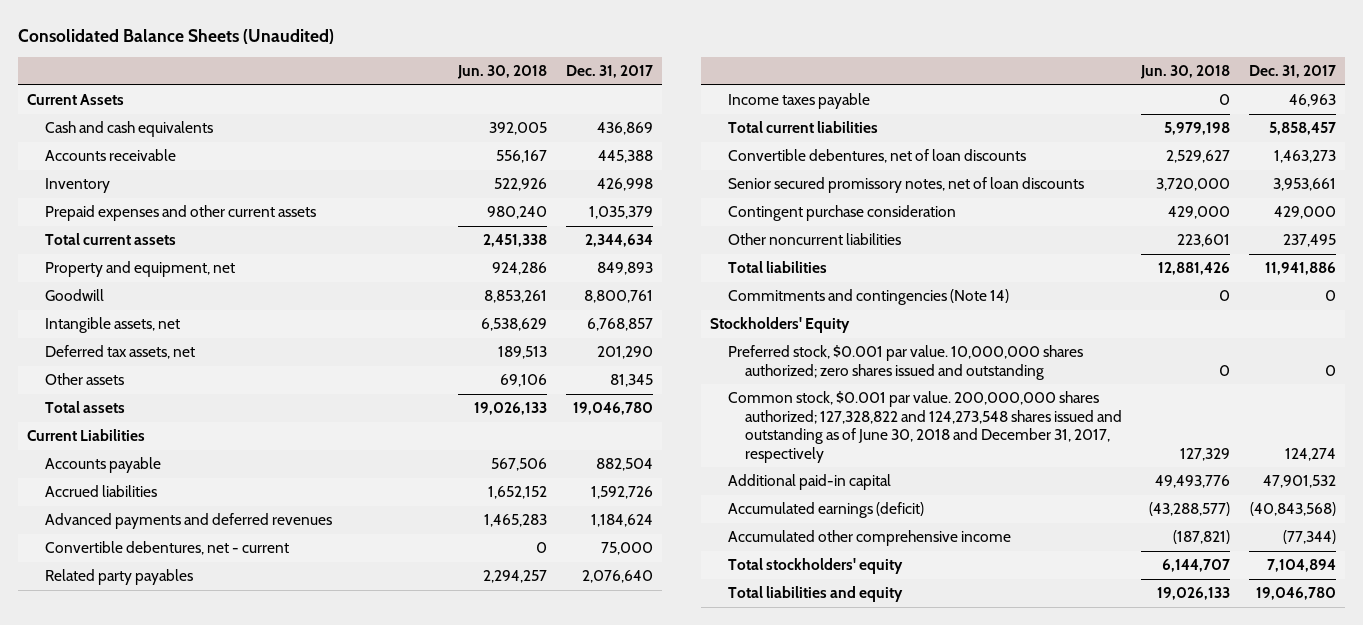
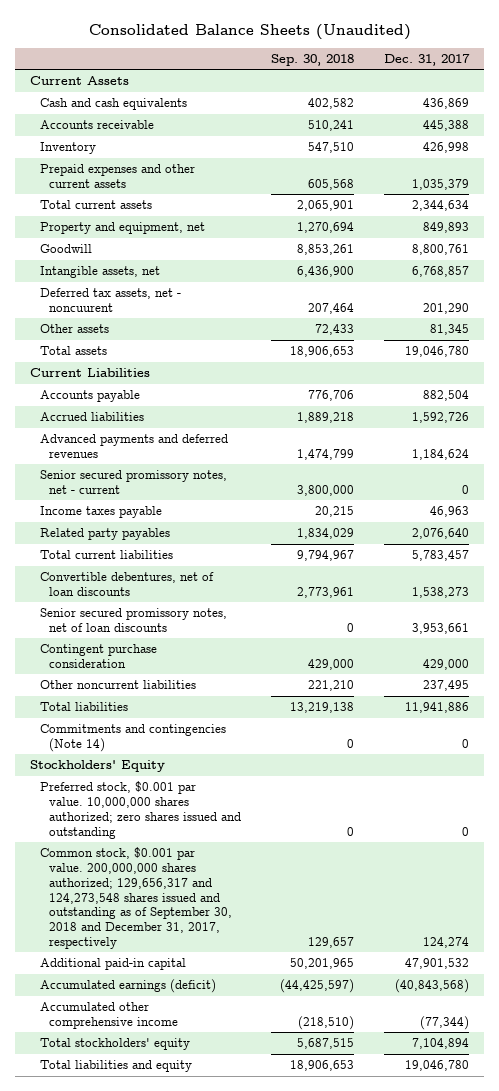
[457,65,548,80] Jun. 30, 2018 -> none
none -> [270,53,354,66] Sep. 30, 2018
[44,345,195,360] Deferred tax assets, net -> [39,288,181,312] Deferred tax assets, net - noncuurent
[44,541,289,556] Convertible debentures, net - current -> none
none -> [39,470,227,494] Senior secured promissory notes, net - current
[44,569,193,586] Related party payables -> [39,528,170,541] Related party payables
[1268,122,1336,136] 5,858,457 -> [411,550,469,562] 5,783,457
[1273,150,1336,164] 1,463,273 -> [411,586,469,598] 1,538,273
[727,391,1123,463] Common stock, $0.001 par value. 200,000,000 shares authorized; 127,328,822 and 124,273,548 shares issued and outstanding as of June 30, 2018 and December 31, 2017, respectively -> [39,847,232,949] Common stock, $0.001 par value. 200,000,000 shares authorized; 129,656,317 and 124,273,548 shares issued and outstanding as of September 30, 2018 and December 31, 2017, respectively

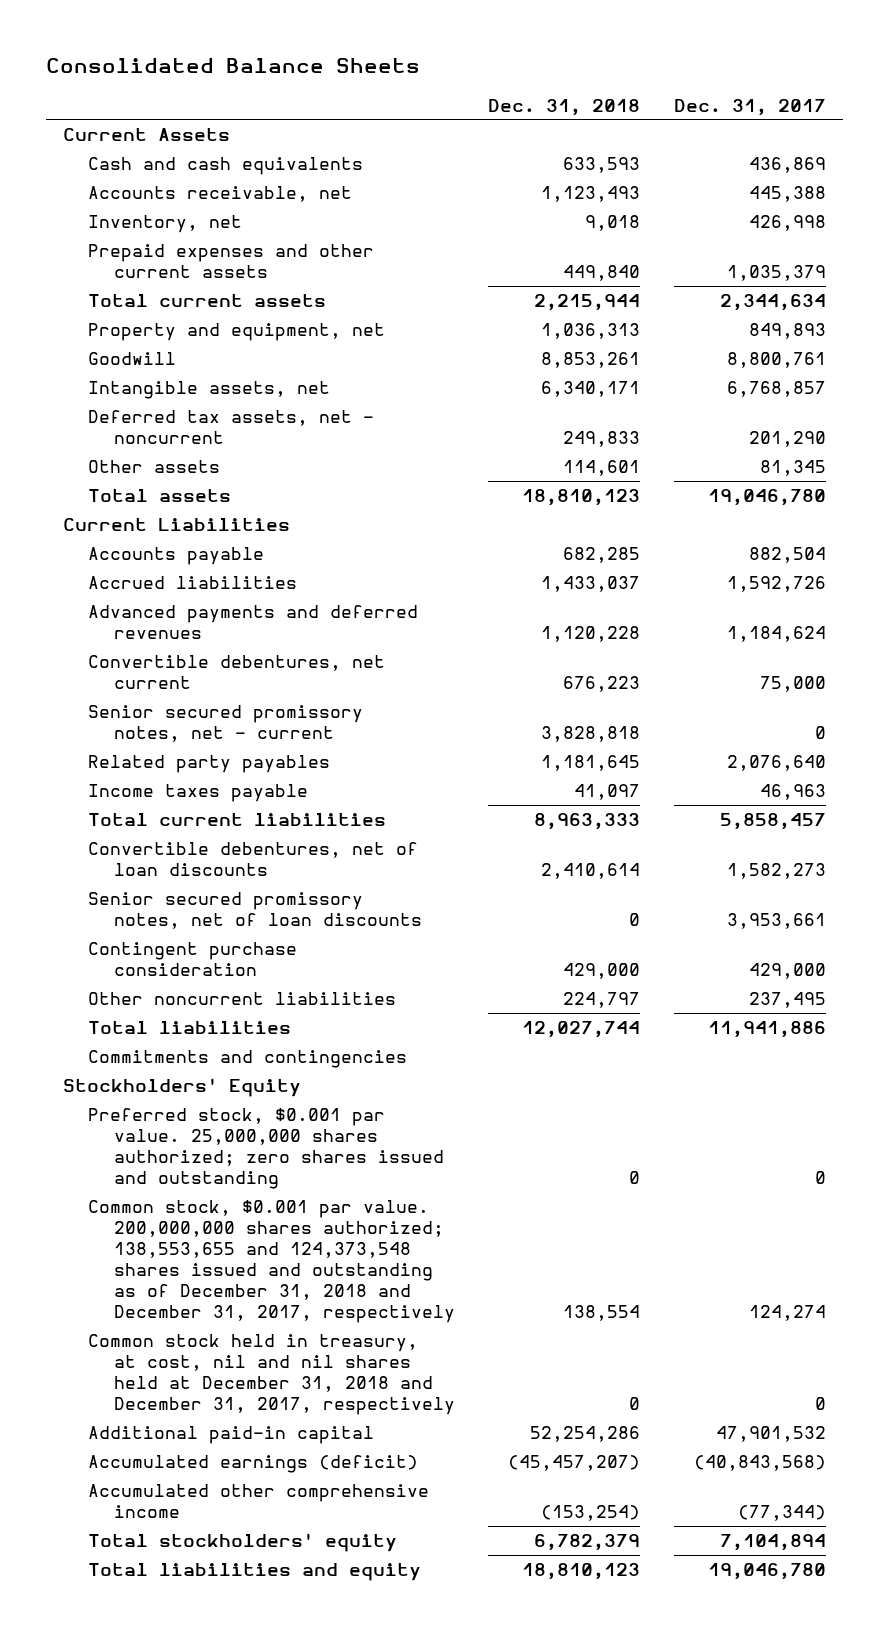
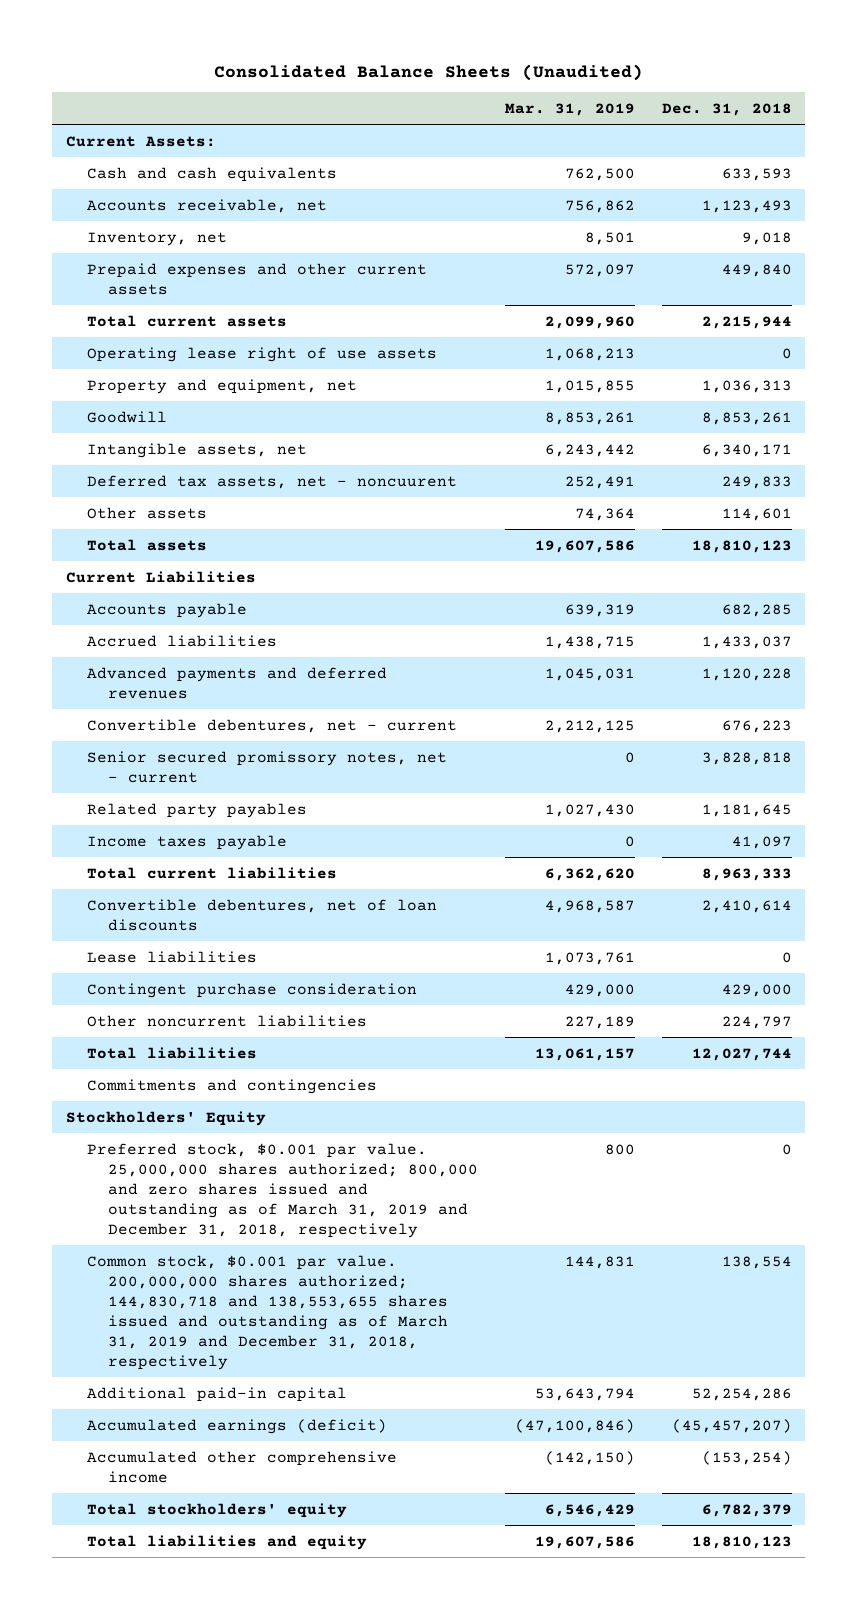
[46,58,421,74] Consolidated Balance Sheets -> [213,63,643,81] Consolidated Balance Sheets (Unaudited)
[674,98,827,116] Dec. 31, 2017 -> none
none -> [504,102,635,116] Mar. 31, 2019
[63,127,231,141] Current Assets -> [65,135,216,147] Current Assets:
none -> [86,346,437,362] Operating lease right of use assets
[88,409,375,444] Deferred tax assets, net - noncurrent -> [86,474,457,489] Deferred tax assets, net - noncuurent
[88,654,386,689] Convertible debentures, net current -> [86,718,457,733] Convertible debentures, net - current
[88,891,422,929] Senior secured promissory notes, net of loan discounts -> none
none -> [86,950,257,963] Lease liabilities
[88,1333,455,1416] Common stock held in treasury, at cost, nil and nil shares held at December 31, 2018 and December 31, 2017, respectively -> none
[88,1107,444,1190] Preferred stock, $0.001 par value. 25,000,000 shares authorized; zero shares issued and outstanding -> [86,1142,478,1238] Preferred stock, $0.001 par value. 25,000,000 shares authorized; 800,000 and zero shares issued and outstanding as of March 31, 2019 and December 31, 2018, respectively
[88,1199,455,1324] Common stock, $0.001 par value. 200,000,000 shares authorized; 138,553,655 and 124,373,548 shares issued and outstanding as of December 31, 2018 and December 31, 2017, respectively -> [86,1254,448,1370] Common stock, $0.001 par value. 200,000,000 shares authorized; 144,830,718 and 138,553,655 shares issued and outstanding as of March 31, 2019 and December 31, 2018, respectively

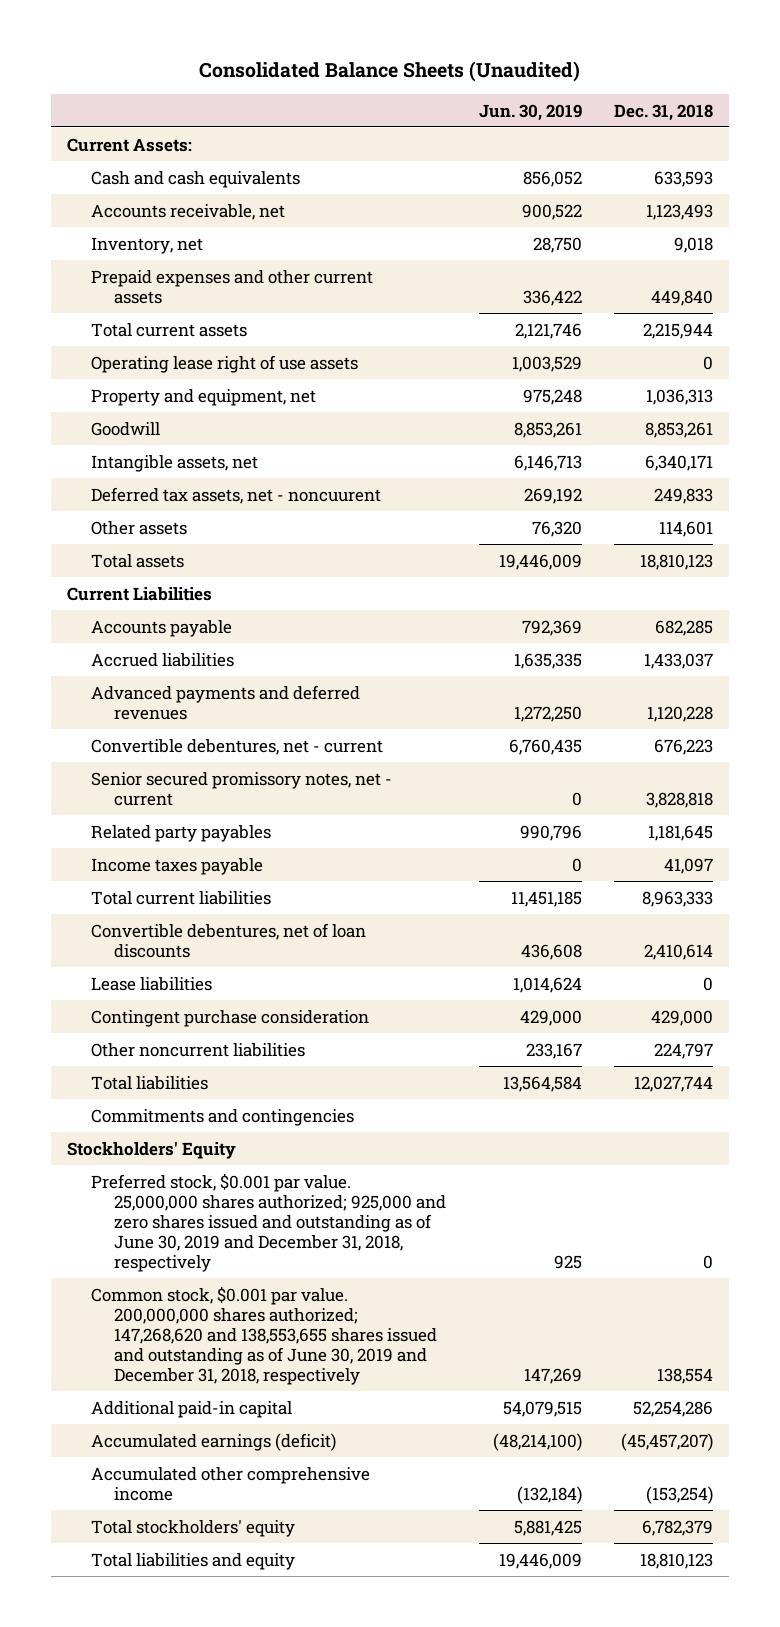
[504,102,635,116] Mar. 31, 2019 -> none
none -> [478,103,582,121] Jun. 30, 2019
[86,1142,478,1238] Preferred stock, $0.001 par value. 25,000,000 shares authorized; 800,000 and zero shares issued and outstanding as of March 31, 2019 and December 31, 2018, respectively -> [90,1172,447,1272] Preferred stock, $0.001 par value. 25,000,000 shares authorized; 925,000 and zero shares issued and outstanding as of June 30, 2019 and December 31, 2018, respectively
[86,1254,448,1370] Common stock, $0.001 par value. 200,000,000 shares authorized; 144,830,718 and 138,553,655 shares issued and outstanding as of March 31, 2019 and December 31, 2018, respectively -> [90,1285,438,1385] Common stock, $0.001 par value. 200,000,000 shares authorized; 147,268,620 and 138,553,655 shares issued and outstanding as of June 30, 2019 and December 31, 2018, respectively

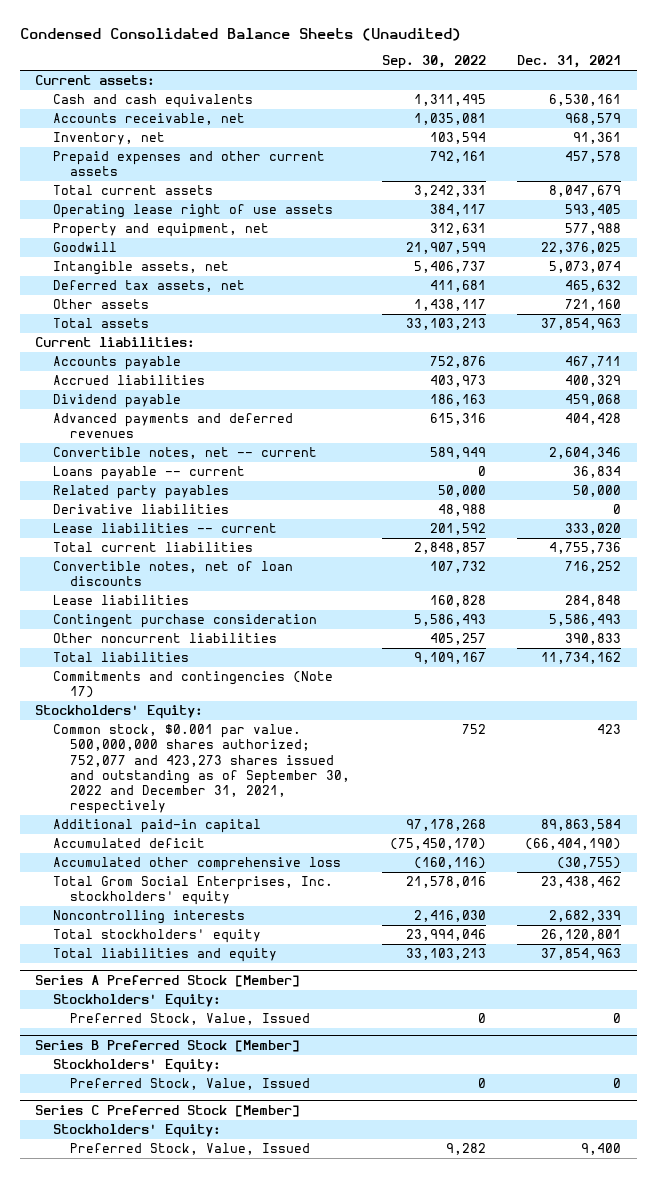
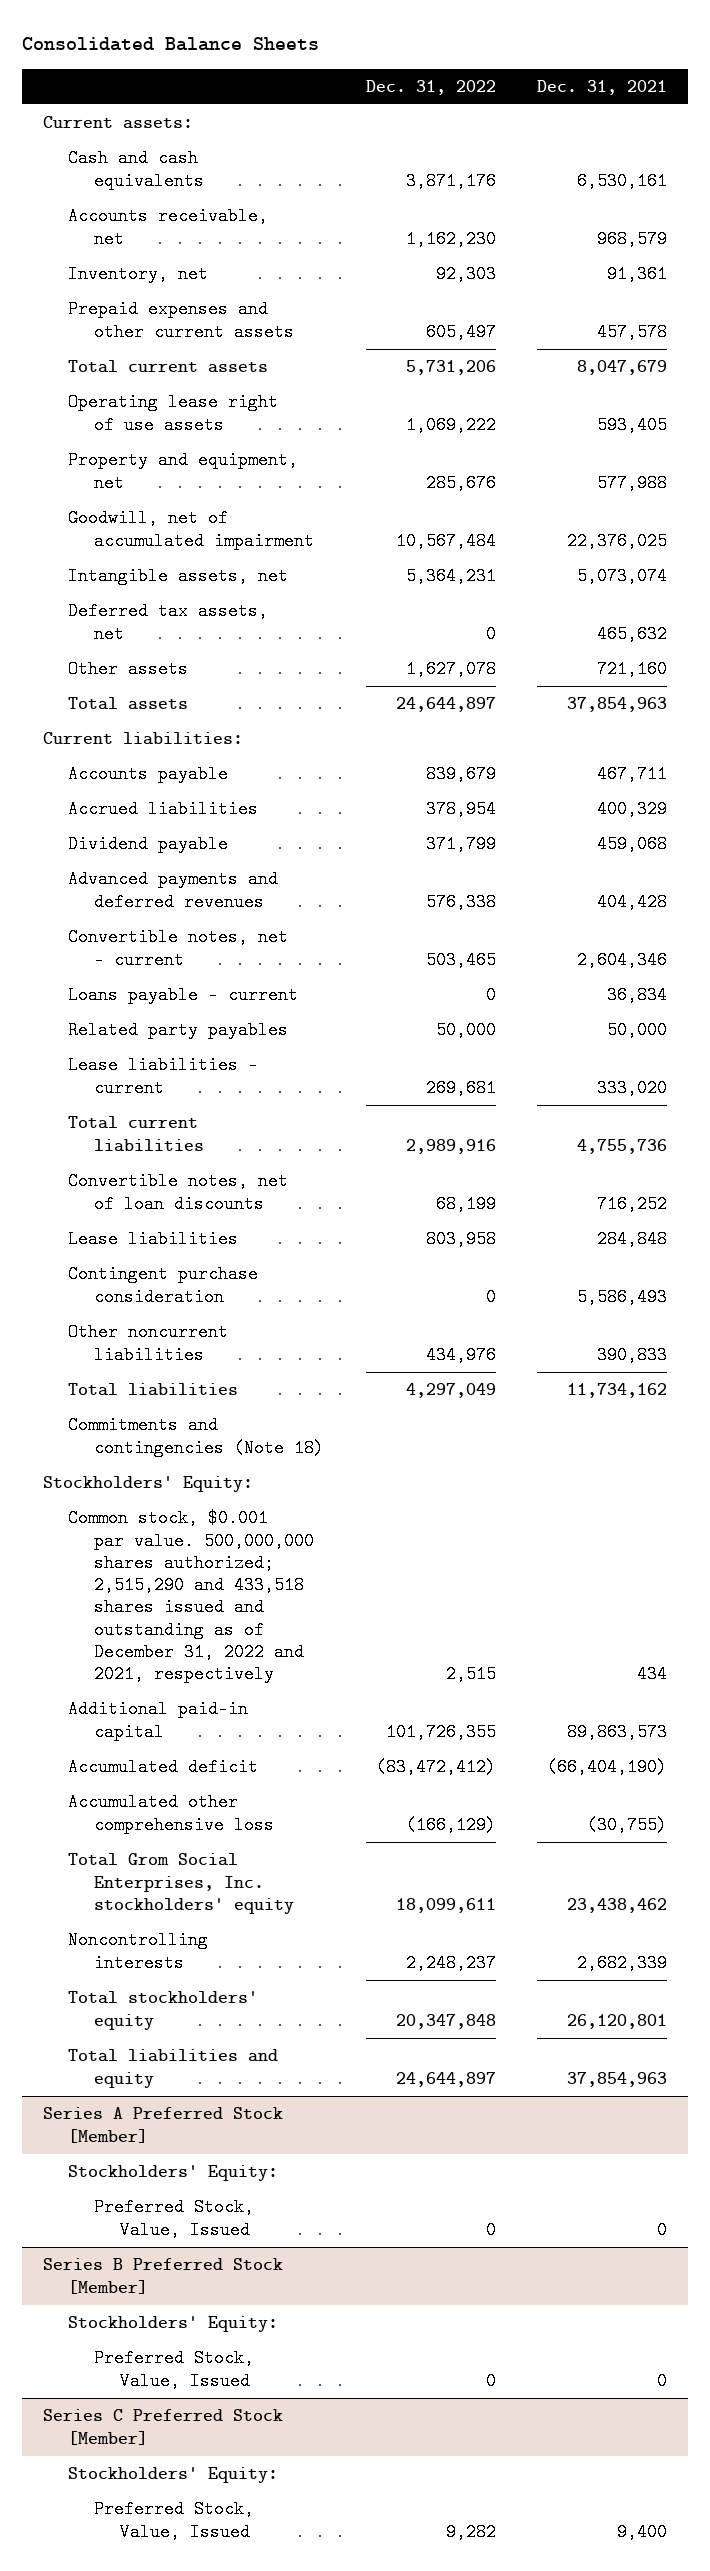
[19,27,461,41] Condensed Consolidated Balance Sheets (Unaudited) -> [21,37,319,52] Consolidated Balance Sheets
[381,55,486,70] Sep. 30, 2022 -> none
none -> [365,79,496,95] Dec. 31, 2022
[52,242,117,253] Goodwill -> [68,509,315,550] Goodwill, net of accumulated impairment
[52,447,317,460] Convertible notes, net -- current -> [68,928,289,969] Convertible notes, net - current
[52,466,245,481] Loans payable -- current -> [68,986,299,1005] Loans payable - current
[52,504,229,515] Derivative liabilities -> none
[52,523,277,534] Lease liabilities -- current -> [68,1056,259,1097] Lease liabilities - current
[52,671,333,699] Commitments and contingencies (Note 17) -> [68,1416,325,1457] Commitments and contingencies (Note 18)
[52,724,351,815] Common stock, $0.001 par value. 500,000,000 shares authorized; 752,077 and 423,273 shares issued and outstanding as of September 30, 2022 and December 31, 2021, respectively -> [68,1509,315,1684] Common stock, $0.001 par value. 500,000,000 shares authorized; 2,515,290 and 433,518 shares issued and outstanding as of December 31, 2022 and 2021, respectively
[596,724,621,735] 423 -> [637,1665,668,1684] 434
[540,819,621,832] 89,863,584 -> [567,1722,668,1741] 89,863,573

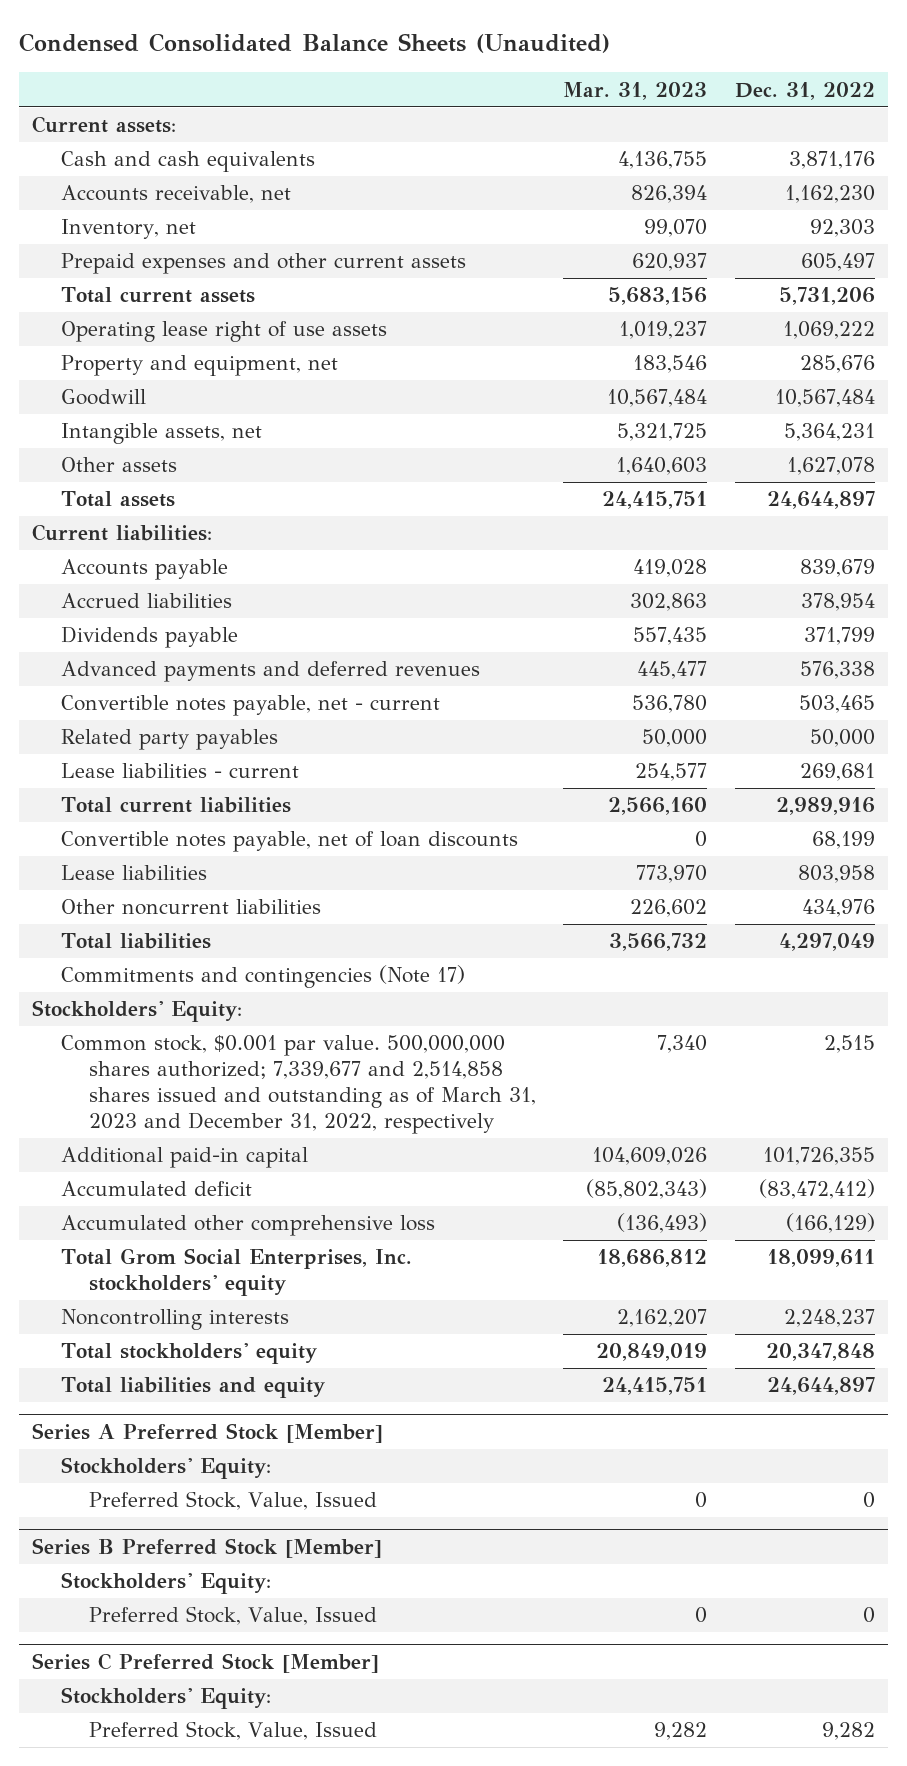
[21,37,319,52] Consolidated Balance Sheets -> [18,33,610,54] Condensed Consolidated Balance Sheets (Unaudited)
[537,79,668,95] Dec. 31, 2021 -> none
none -> [563,81,708,100] Mar. 31, 2023
[68,509,315,550] Goodwill, net of accumulated impairment -> [60,389,146,406] Goodwill
[68,602,269,643] Deferred tax assets, net -> none
[68,835,229,854] Dividend payable -> [60,626,238,649] Dividends payable
[68,986,299,1005] Loans payable - current -> none
[68,928,289,969] Convertible notes, net - current -> [60,695,440,717] Convertible notes payable, net - current
[68,1172,289,1213] Convertible notes, net of loan discounts -> [60,831,518,853] Convertible notes payable, net of loan discounts
[68,1265,259,1306] Contingent purchase consideration -> none
[68,1416,325,1457] Commitments and contingencies (Note 18) -> [60,965,465,989] Commitments and contingencies (Note 17)
[68,1509,315,1684] Common stock, $0.001 par value. 500,000,000 shares authorized; 2,515,290 and 433,518 shares issued and outstanding as of December 31, 2022 and 2021, respectively -> [60,1035,536,1134] Common stock, $0.001 par value. 500,000,000 shares authorized; 7,339,677 and 2,514,858 shares issued and outstanding as of March 31, 2023 and December 31, 2022, respectively

